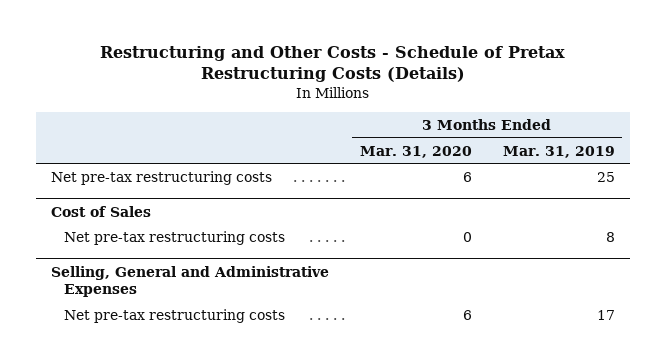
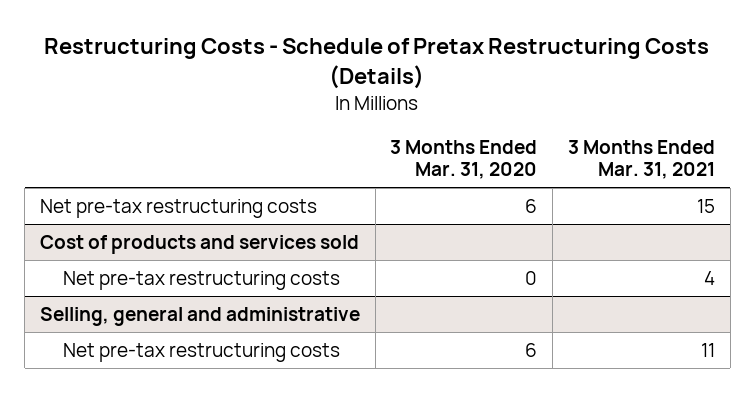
[99,45,565,83] Restructuring and Other Costs - Schedule of Pretax Restructuring Costs (Details) -> [44,38,710,89] Restructuring Costs - Schedule of Pretax Restructuring Costs (Details)
[502,145,615,158] Mar. 31, 2019 -> none
none -> [567,139,715,180] 3 Months Ended Mar. 31, 2021
[51,205,152,217] Cost of Sales -> [39,234,359,254] Cost of products and services sold
[51,265,330,298] Selling, General and Administrative Expenses -> [39,306,360,326] Selling, general and administrative

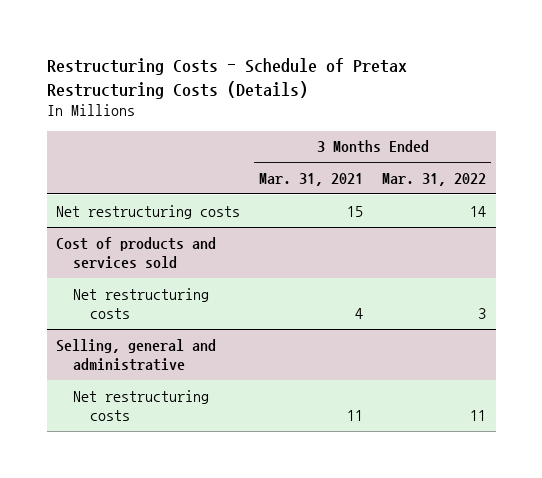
[390,139,538,180] 3 Months Ended Mar. 31, 2020 -> none
none -> [382,173,487,187] Mar. 31, 2022
[39,198,317,218] Net pre-tax restructuring costs -> [56,204,241,219] Net restructuring costs
[62,270,340,290] Net pre-tax restructuring costs -> [73,287,210,320] Net restructuring costs
[62,342,340,362] Net pre-tax restructuring costs -> [73,389,210,422] Net restructuring costs

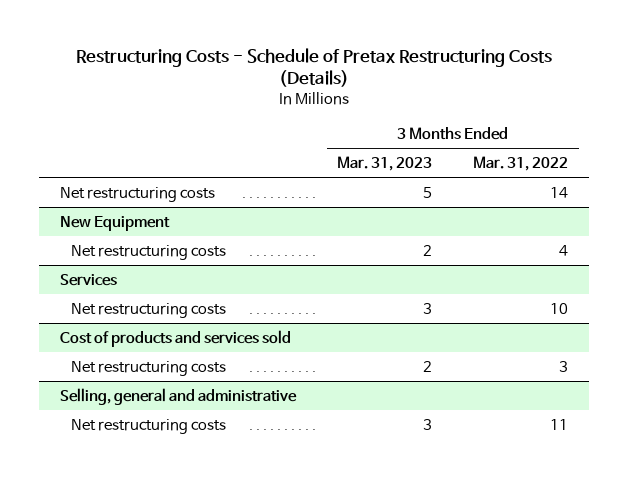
[259,173,364,187] Mar. 31, 2021 -> none
none -> [337,155,433,171] Mar. 31, 2023
none -> [59,215,170,231] New Equipment
none -> [70,244,226,260] Net restructuring costs
none -> [59,273,117,286] Services
none -> [70,302,226,318] Net restructuring costs

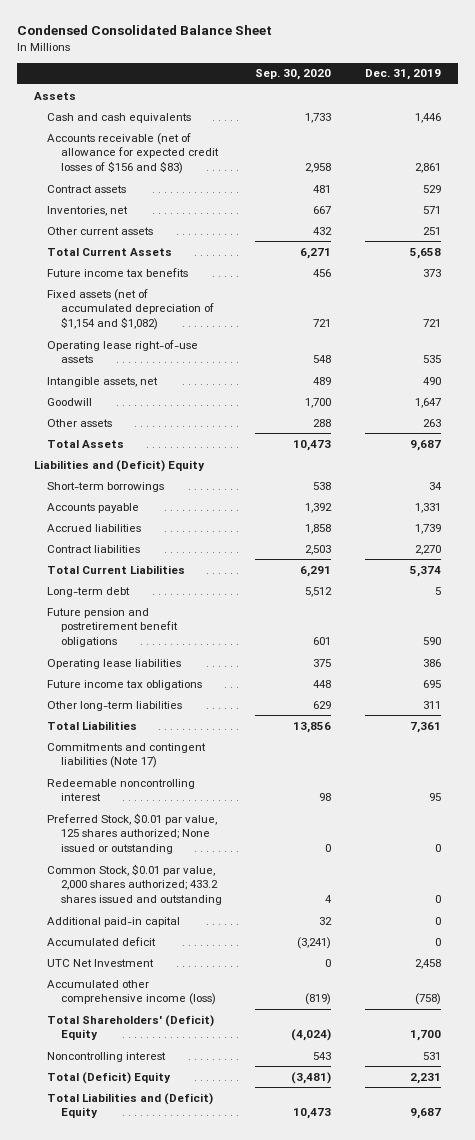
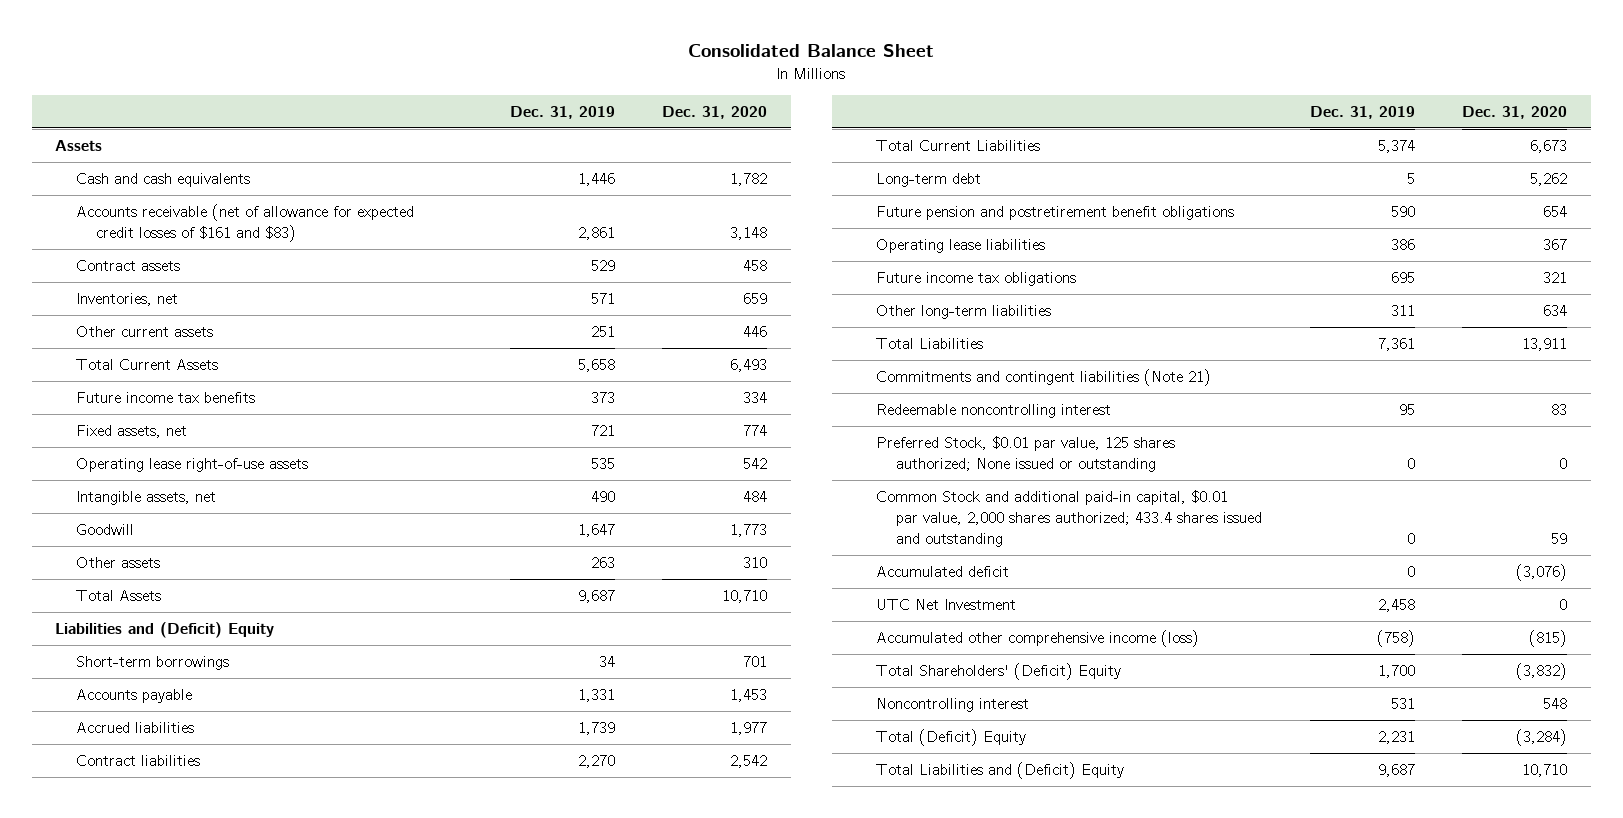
[17,25,273,36] Condensed Consolidated Balance Sheet -> [688,43,935,57] Consolidated Balance Sheet
[255,69,332,81] Sep. 30, 2020 -> none
none -> [662,106,768,120] Dec. 31, 2020
[47,132,219,175] Accounts receivable (net of allowance for expected credit losses of $156 and $83) -> [75,204,414,242] Accounts receivable (net of allowance for expected credit losses of $161 and $83)
[47,288,214,331] Fixed assets (net of accumulated depreciation of $1,154 and $1,082) -> [75,425,187,439] Fixed assets, net
[47,742,207,769] Commitments and contingent liabilities (Note 17) -> [875,369,1211,387] Commitments and contingent liabilities (Note 21)
[47,916,181,927] Additional paid-in capital -> none
[47,863,222,906] Common Stock, $0.01 par value, 2,000 shares authorized; 433.2 shares issued and outstanding -> [875,490,1263,547] Common Stock and additional paid-in capital, $0.01 par value, 2,000 shares authorized; 433.4 shares issued and outstanding

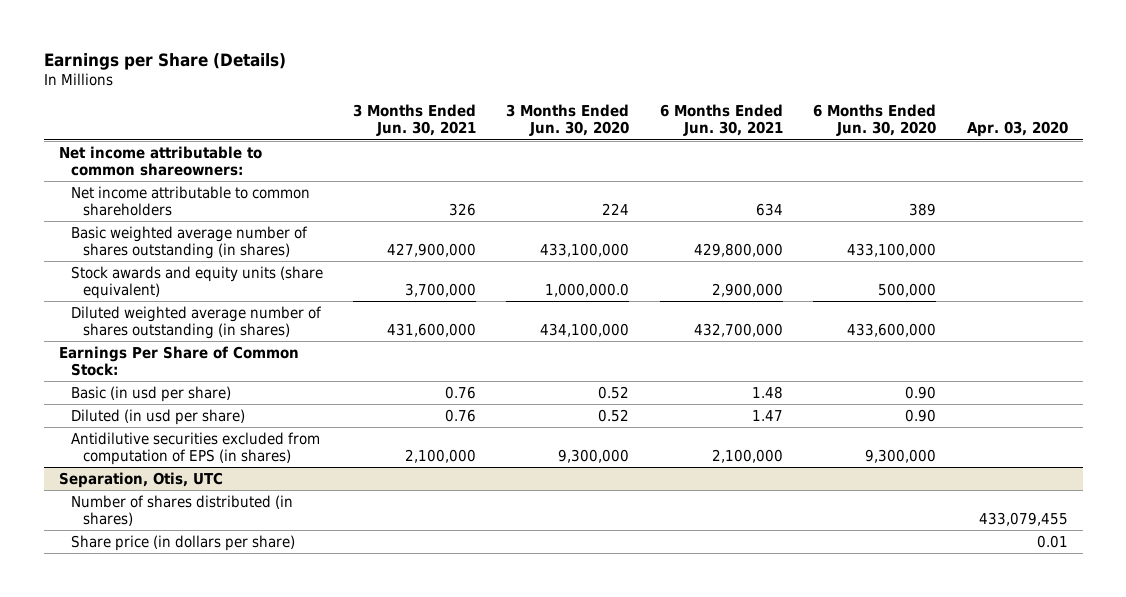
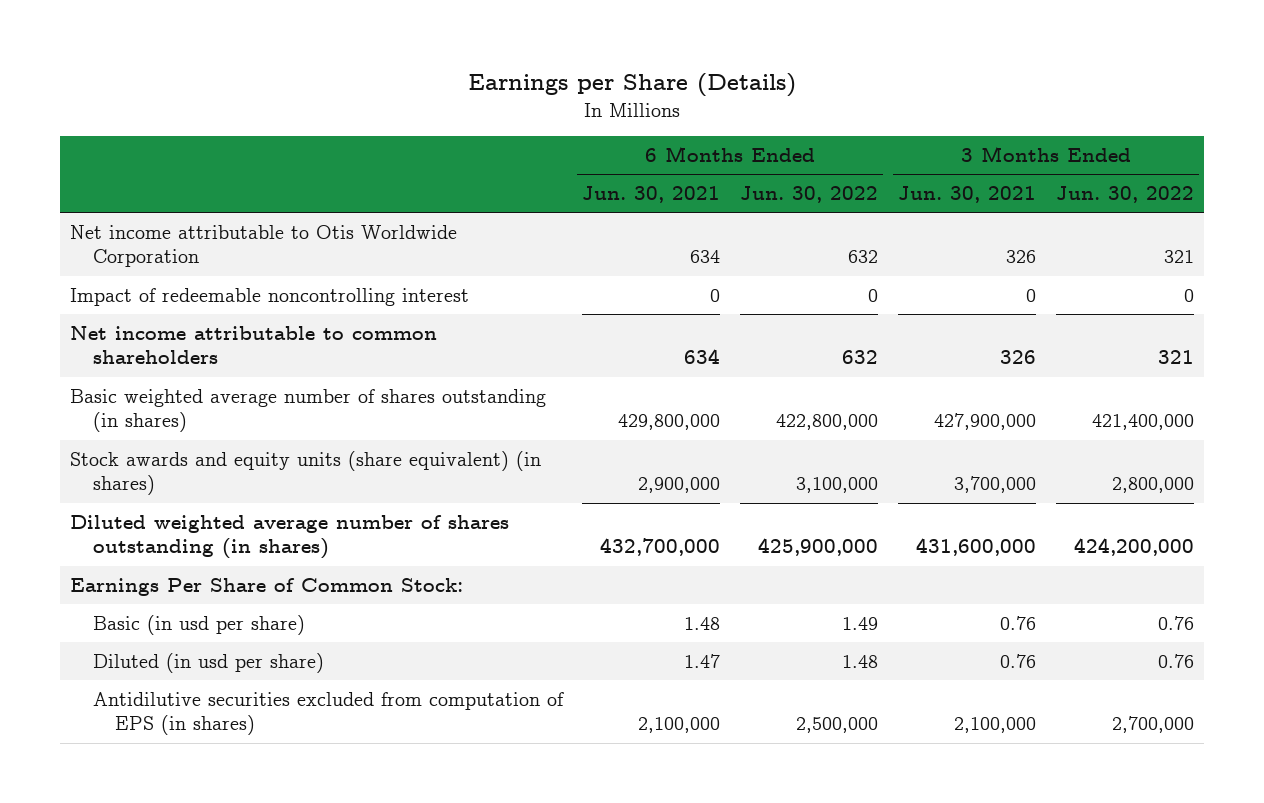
[506,104,630,137] 3 Months Ended Jun. 30, 2020 -> none
[813,104,937,137] 6 Months Ended Jun. 30, 2020 -> none
[966,121,1068,138] Apr. 03, 2020 -> none
none -> [740,185,879,203] Jun. 30, 2022
none -> [1056,185,1195,203] Jun. 30, 2022
[58,145,262,176] Net income attributable to common shareowners: -> none
none -> [69,224,457,268] Net income attributable to Otis Worldwide Corporation
none -> [69,287,469,306] Impact of redeemable noncontrolling interest
[70,265,323,299] Stock awards and equity units (share equivalent) -> [69,450,541,496] Stock awards and equity units (share equivalent) (in shares)
[58,471,223,488] Separation, Otis, UTC -> none
[70,494,293,526] Number of shares distributed (in shares) -> none
[70,534,295,551] Share price (in dollars per share) -> none

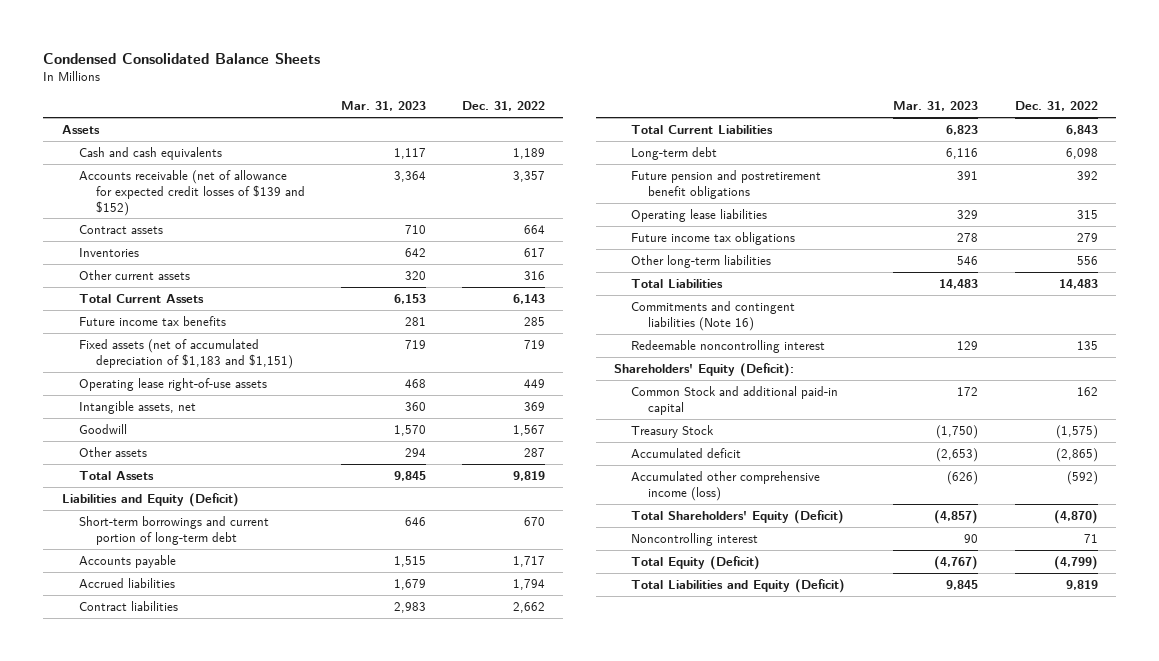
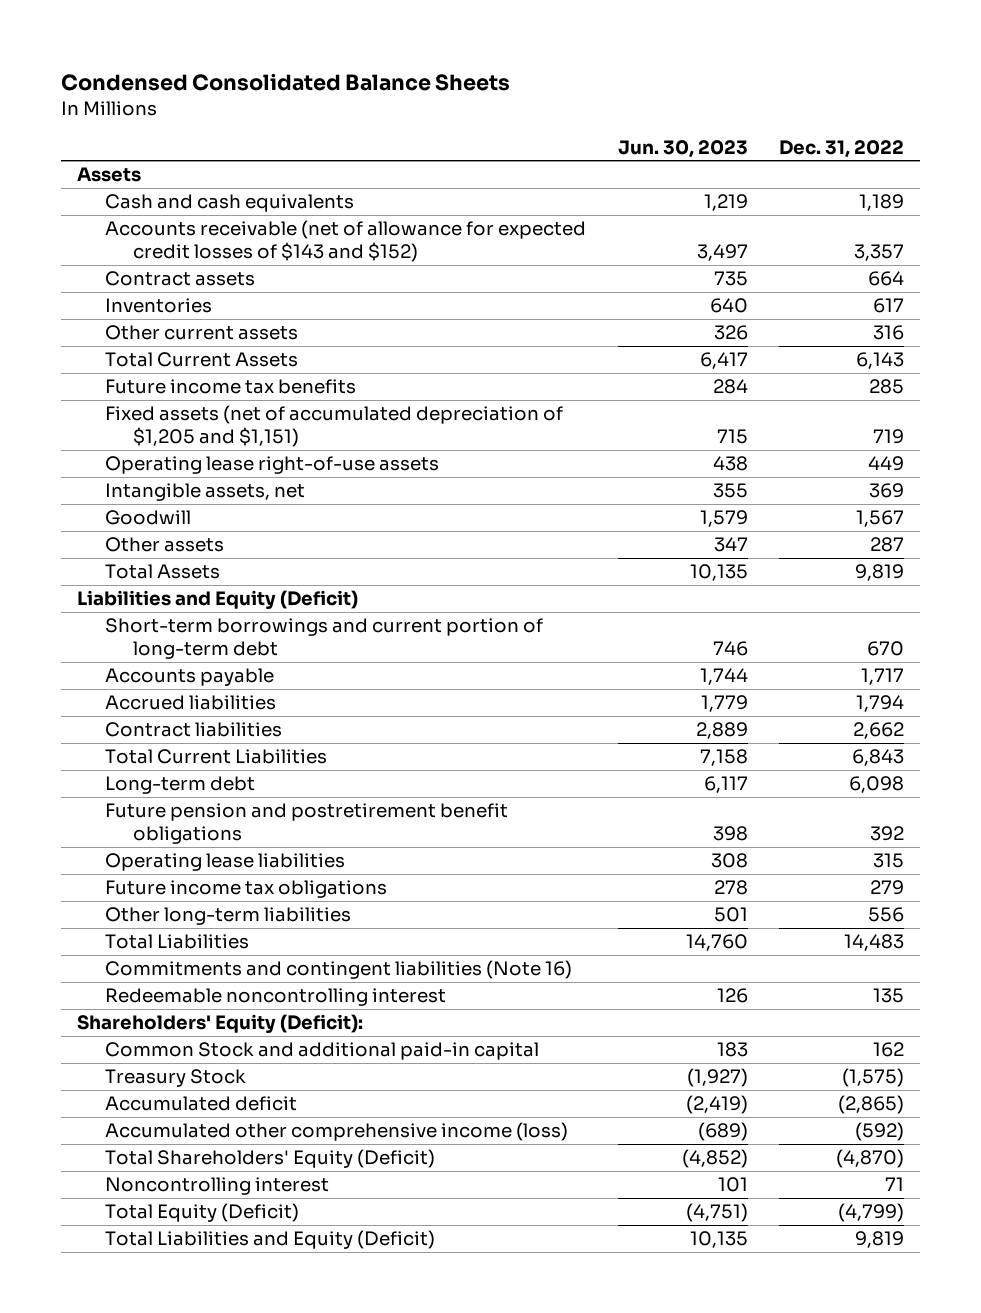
[340,101,426,112] Mar. 31, 2023 -> none
none -> [617,139,748,158] Jun. 30, 2023
[78,169,305,216] Accounts receivable (net of allowance for expected credit losses of $139 and $152) -> [105,220,587,262] Accounts receivable (net of allowance for expected credit losses of $143 and $152)
[78,338,293,369] Fixed assets (net of accumulated depreciation of $1,183 and $1,151) -> [105,405,564,447] Fixed assets (net of accumulated depreciation of $1,205 and $1,151)

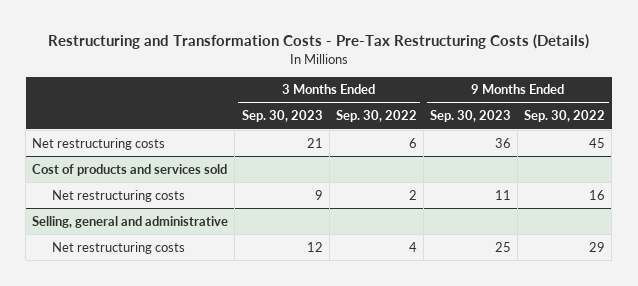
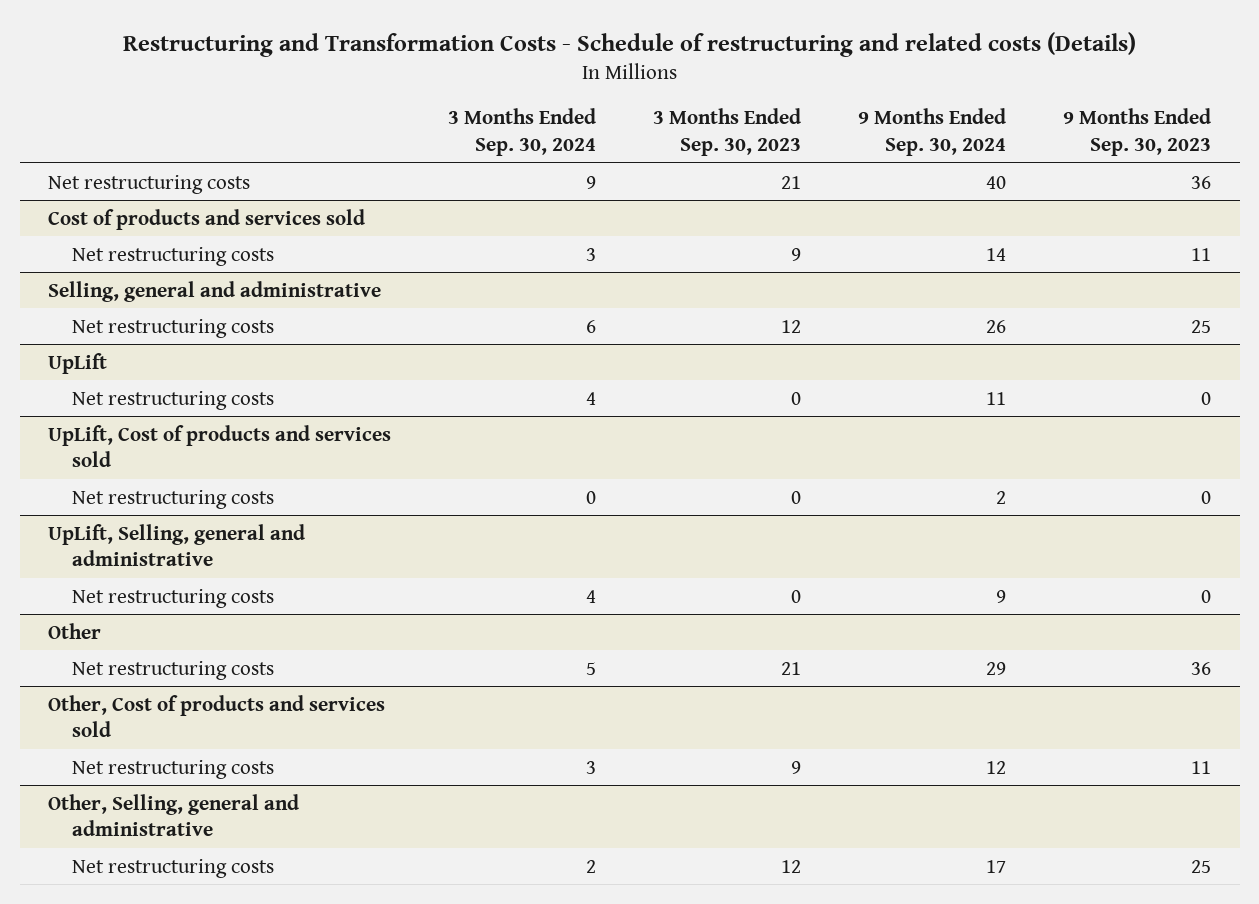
[47,33,589,49] Restructuring and Transformation Costs - Pre-Tax Restructuring Costs (Details) -> [122,32,1136,58] Restructuring and Transformation Costs - Schedule of restructuring and related costs (Details)
[335,110,417,123] Sep. 30, 2022 -> none
[524,110,606,123] Sep. 30, 2022 -> none
none -> [448,108,597,156] 3 Months Ended Sep. 30, 2024
none -> [858,108,1007,156] 9 Months Ended Sep. 30, 2024
none -> [48,352,108,374] UpLift
none -> [71,390,274,410] Net restructuring costs
none -> [48,424,392,468] UpLift, Cost of products and services sold
none -> [71,489,274,509] Net restructuring costs
none -> [48,523,306,567] UpLift, Selling, general and administrative
none -> [71,588,274,608] Net restructuring costs
none -> [48,622,102,639] Other
none -> [71,660,274,680] Net restructuring costs
none -> [48,694,386,738] Other, Cost of products and services sold
none -> [71,759,274,779] Net restructuring costs
none -> [48,793,300,837] Other, Selling, general and administrative
none -> [71,858,274,878] Net restructuring costs

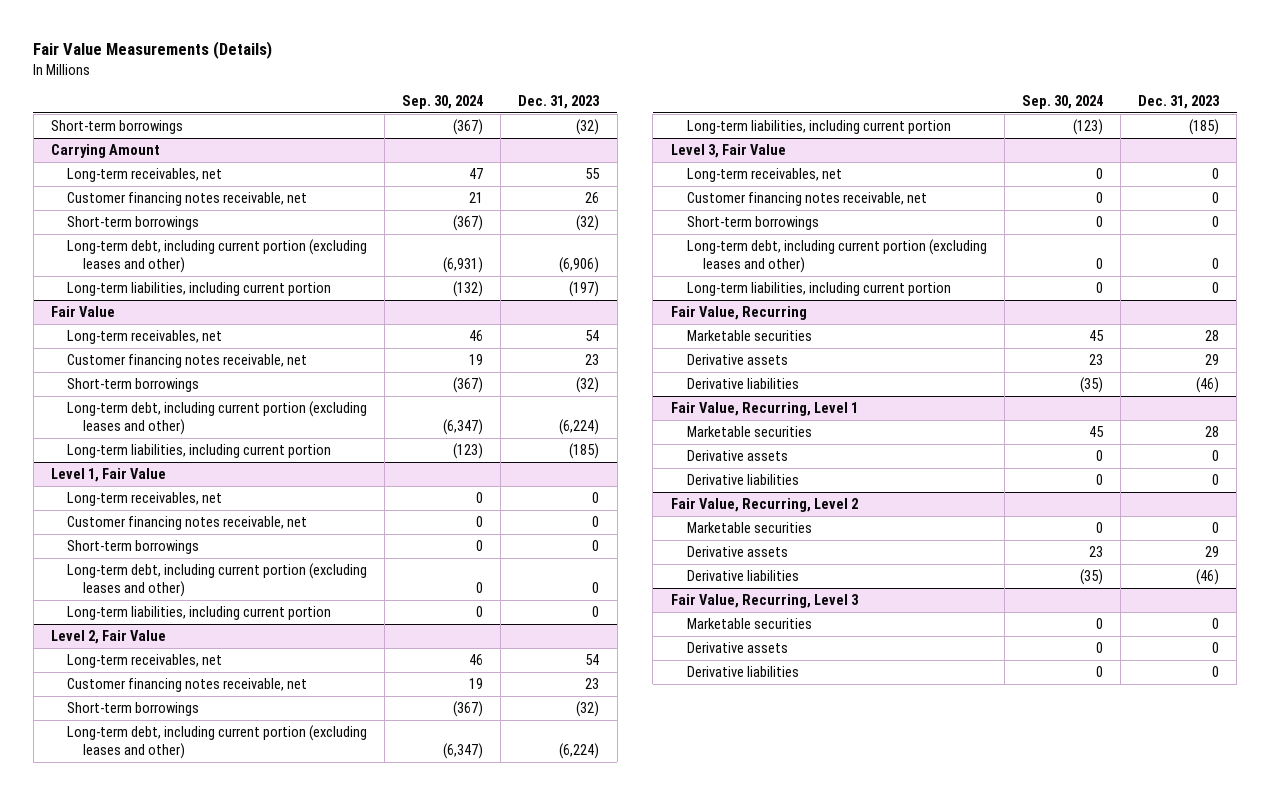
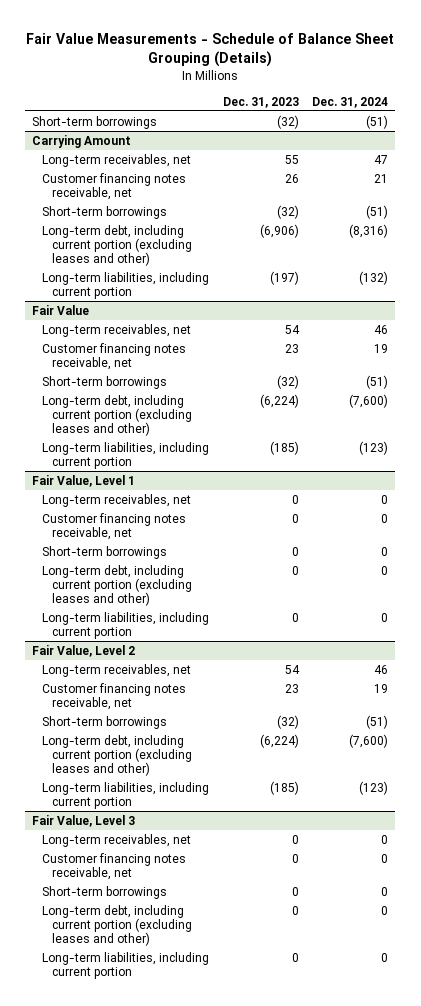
[33,41,273,60] Fair Value Measurements (Details) -> [26,33,395,68] Fair Value Measurements - Schedule of Balance Sheet Grouping (Details)
[402,95,484,110] Sep. 30, 2024 -> none
none -> [312,96,389,108] Dec. 31, 2024
[50,467,166,482] Level 1, Fair Value -> [32,474,136,487] Fair Value, Level 1
[50,629,166,644] Level 2, Fair Value -> [32,644,136,657] Fair Value, Level 2
[670,143,786,158] Level 3, Fair Value -> [32,814,136,827] Fair Value, Level 3
[670,305,807,320] Fair Value, Recurring -> none
[686,329,812,341] Marketable securities -> none
[686,353,788,365] Derivative assets -> none
[686,377,799,389] Derivative liabilities -> none
[670,401,858,416] Fair Value, Recurring, Level 1 -> none
[686,425,812,437] Marketable securities -> none
[686,449,788,461] Derivative assets -> none
[686,473,799,485] Derivative liabilities -> none
[670,497,858,512] Fair Value, Recurring, Level 2 -> none
[686,521,812,533] Marketable securities -> none
[686,545,788,557] Derivative assets -> none
[686,569,799,581] Derivative liabilities -> none
[670,593,859,608] Fair Value, Recurring, Level 3 -> none
[686,617,812,629] Marketable securities -> none
[686,641,788,653] Derivative assets -> none
[686,665,799,677] Derivative liabilities -> none

